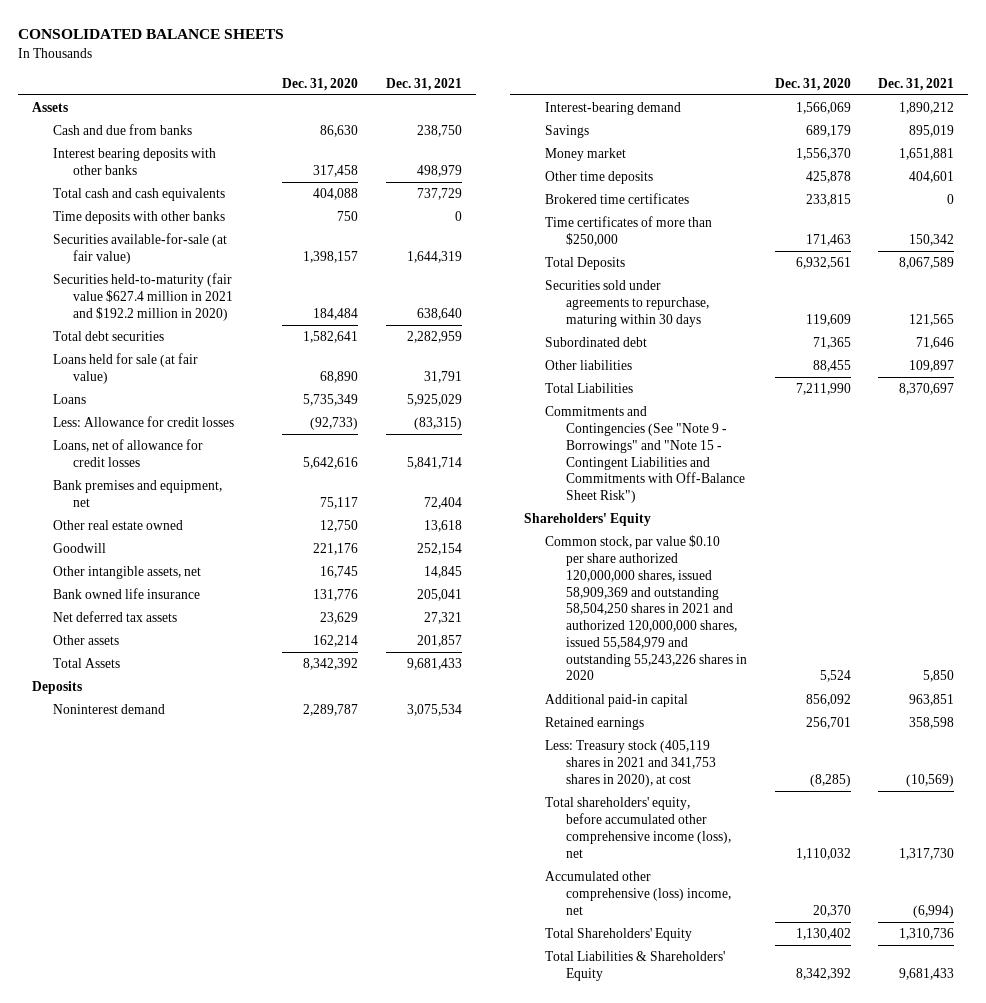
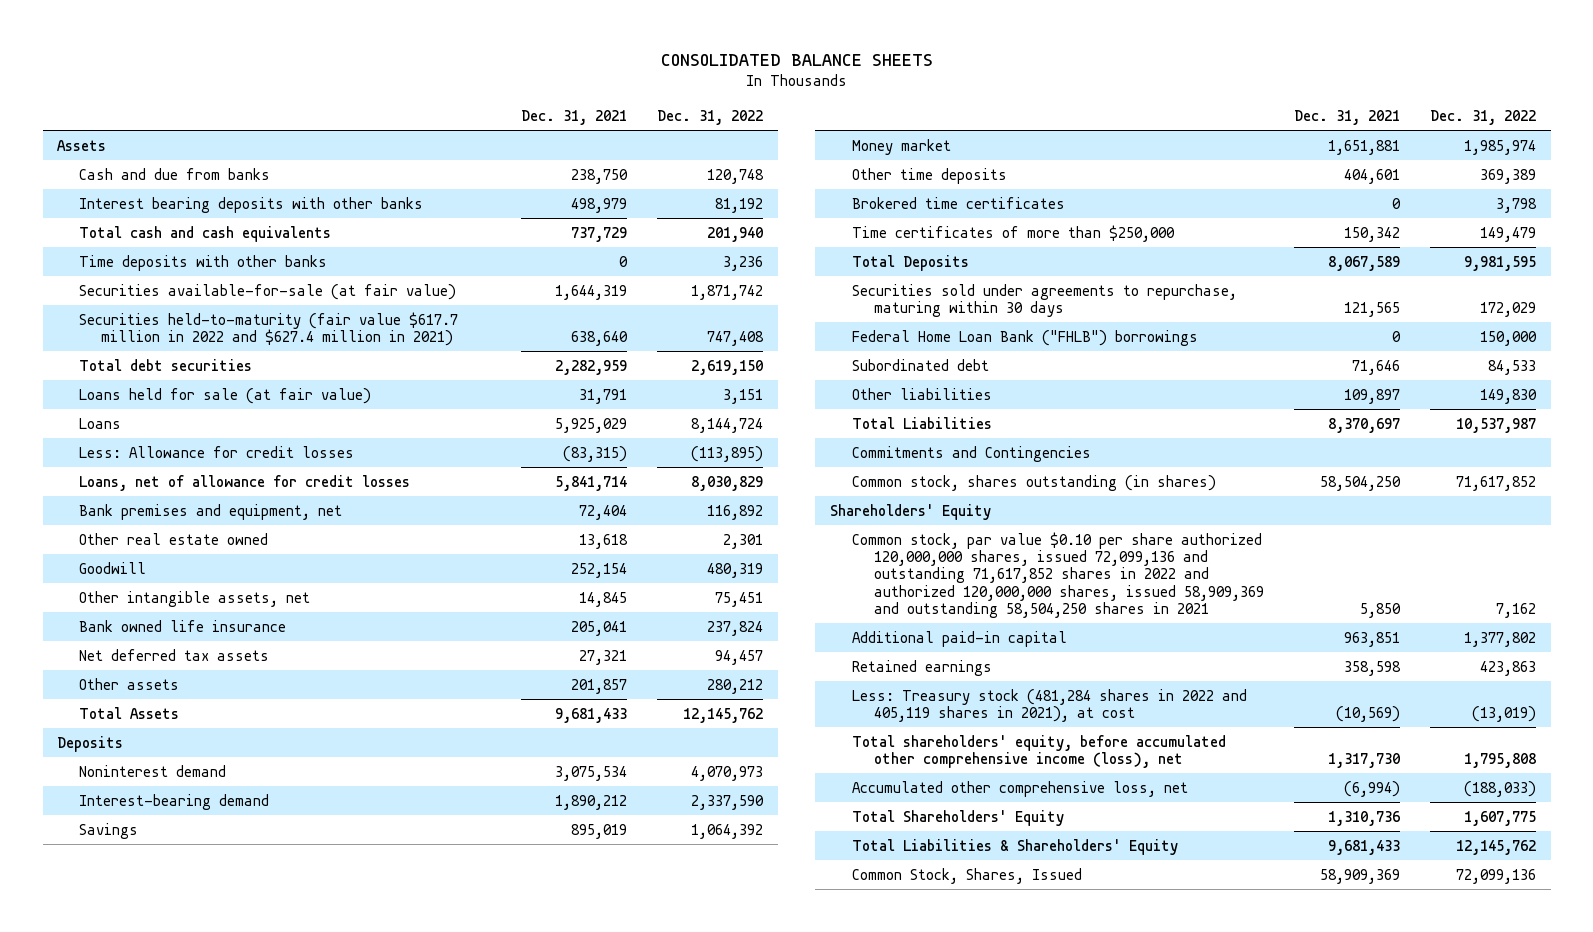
[282,77,359,91] Dec. 31, 2020 -> none
none -> [656,109,763,125] Dec. 31, 2022
[52,273,234,321] Securities held-to-maturity (fair value $627.4 million in 2021 and $192.2 million in 2020) -> [79,311,459,346] Securities held-to-maturity (fair value $617.7 million in 2022 and $627.4 million in 2021)
none -> [852,329,1199,346] Federal Home Loan Bank ("FHLB") borrowings
[544,406,745,504] Commitments and Contingencies (See "Note 9 - Borrowings" and "Note 15 - Contingent Liabilities and Commitments with Off-Balance Sheet Risk") -> [852,445,1092,462] Commitments and Contingencies
none -> [852,474,1217,491] Common stock, shares outstanding (in shares)
[544,535,747,681] Common stock, par value $0.10 per share authorized 120,000,000 shares, issued 58,909,369 and outstanding 58,504,250 shares in 2021 and authorized 120,000,000 shares, issued 55,584,979 and outstanding 55,243,226 shares in 2020 -> [852,531,1265,619] Common stock, par value $0.10 per share authorized 120,000,000 shares, issued 72,099,136 and outstanding 71,617,852 shares in 2022 and authorized 120,000,000 shares, issued 58,909,369 and outstanding 58,504,250 shares in 2021
[544,740,716,787] Less: Treasury stock (405,119 shares in 2021 and 341,753 shares in 2020), at cost -> [852,688,1248,722] Less: Treasury stock (481,284 shares in 2022 and 405,119 shares in 2021), at cost
[544,871,731,915] Accumulated other comprehensive (loss) income, net -> [852,780,1189,797] Accumulated other comprehensive loss, net
none -> [852,867,1083,884] Common Stock, Shares, Issued

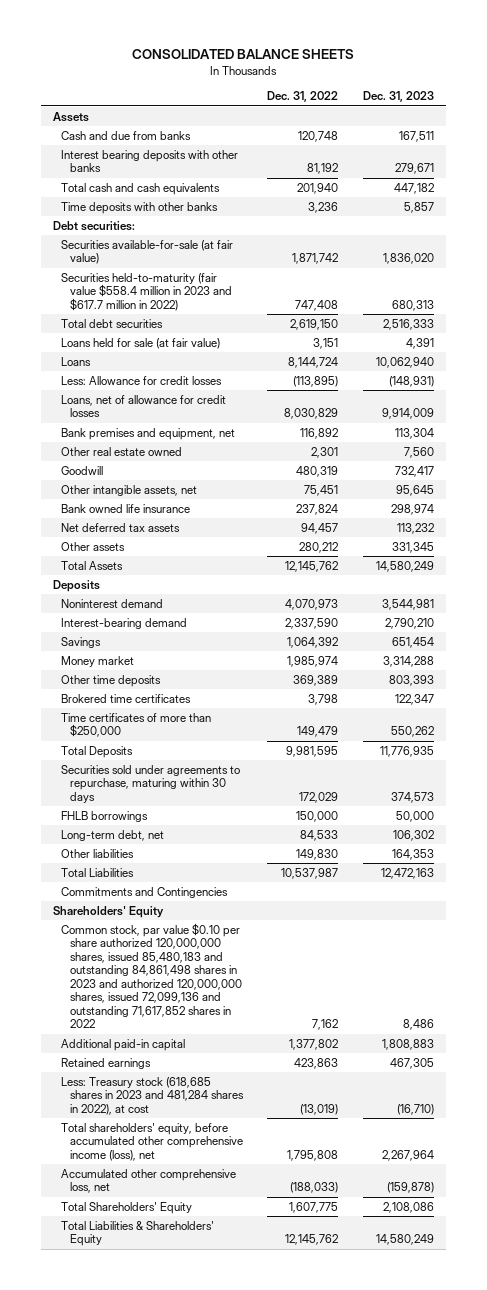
[521,109,628,125] Dec. 31, 2021 -> none
none -> [362,91,434,103] Dec. 31, 2023
none -> [52,220,135,231] Debt securities:
[79,311,459,346] Securities held-to-maturity (fair value $617.7 million in 2022 and $627.4 million in 2021) -> [61,272,232,311] Securities held-to-maturity (fair value $558.4 million in 2023 and $617.7 million in 2022)
[852,329,1199,346] Federal Home Loan Bank ("FHLB") borrowings -> [61,810,149,822] FHLB borrowings
[852,358,990,371] Subordinated debt -> [61,829,165,841] Long-term debt, net
[852,474,1217,491] Common stock, shares outstanding (in shares) -> none
[852,531,1265,619] Common stock, par value $0.10 per share authorized 120,000,000 shares, issued 72,099,136 and outstanding 71,617,852 shares in 2022 and authorized 120,000,000 shares, issued 58,909,369 and outstanding 58,504,250 shares in 2021 -> [61,922,242,1029] Common stock, par value $0.10 per share authorized 120,000,000 shares, issued 85,480,183 and outstanding 84,861,498 shares in 2023 and authorized 120,000,000 shares, issued 72,099,136 and outstanding 71,617,852 shares in 2022
[852,688,1248,722] Less: Treasury stock (481,284 shares in 2022 and 405,119 shares in 2021), at cost -> [61,1076,244,1115] Less: Treasury stock (618,685 shares in 2023 and 481,284 shares in 2022), at cost
[852,867,1083,884] Common Stock, Shares, Issued -> none

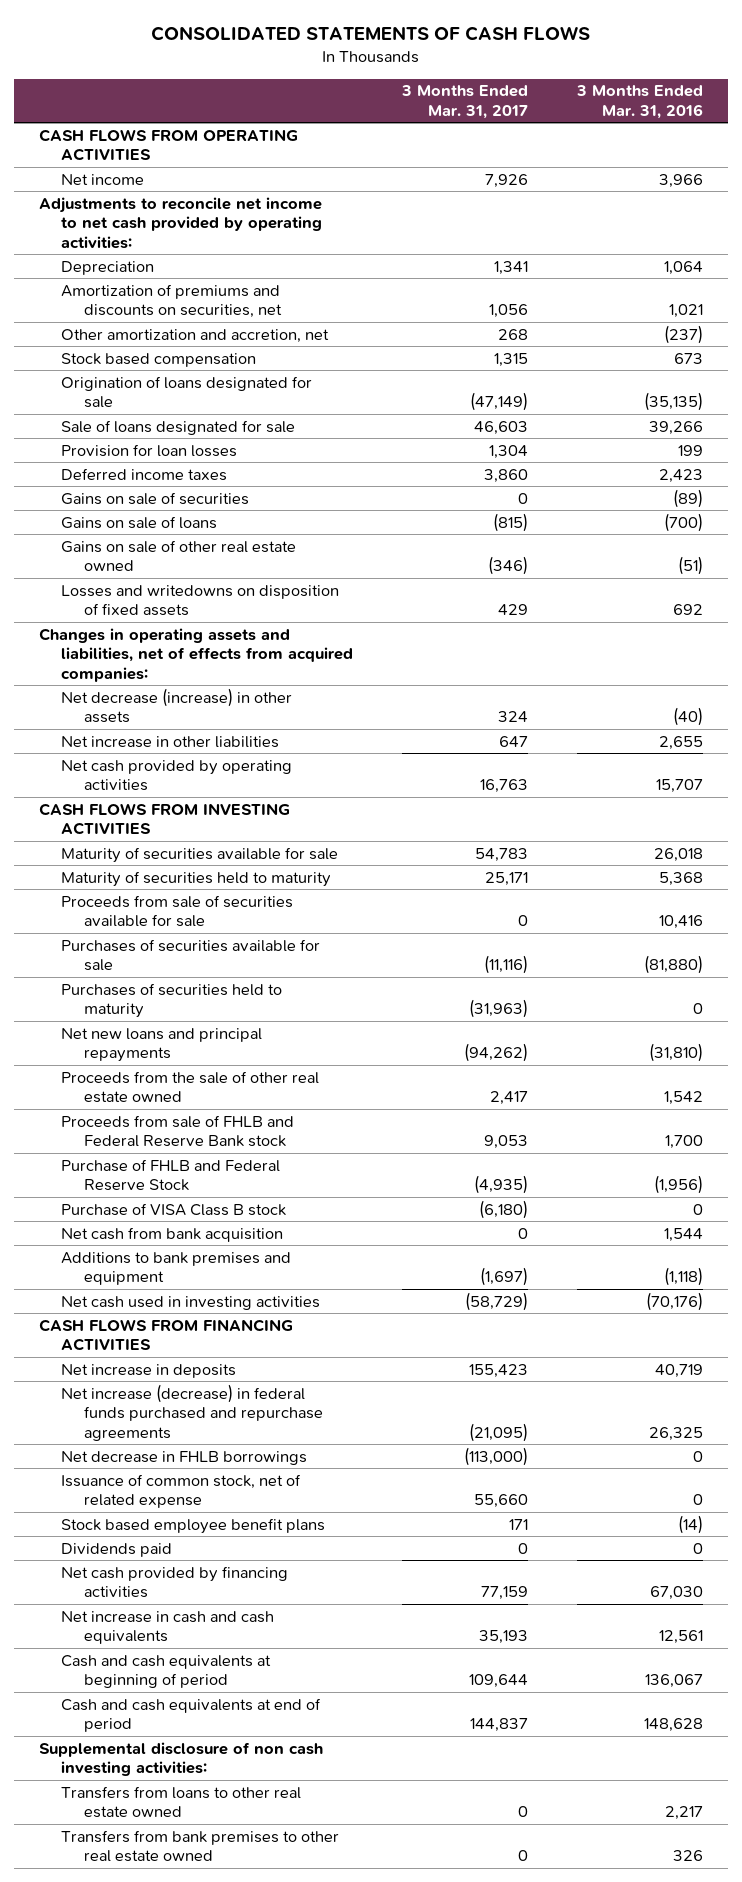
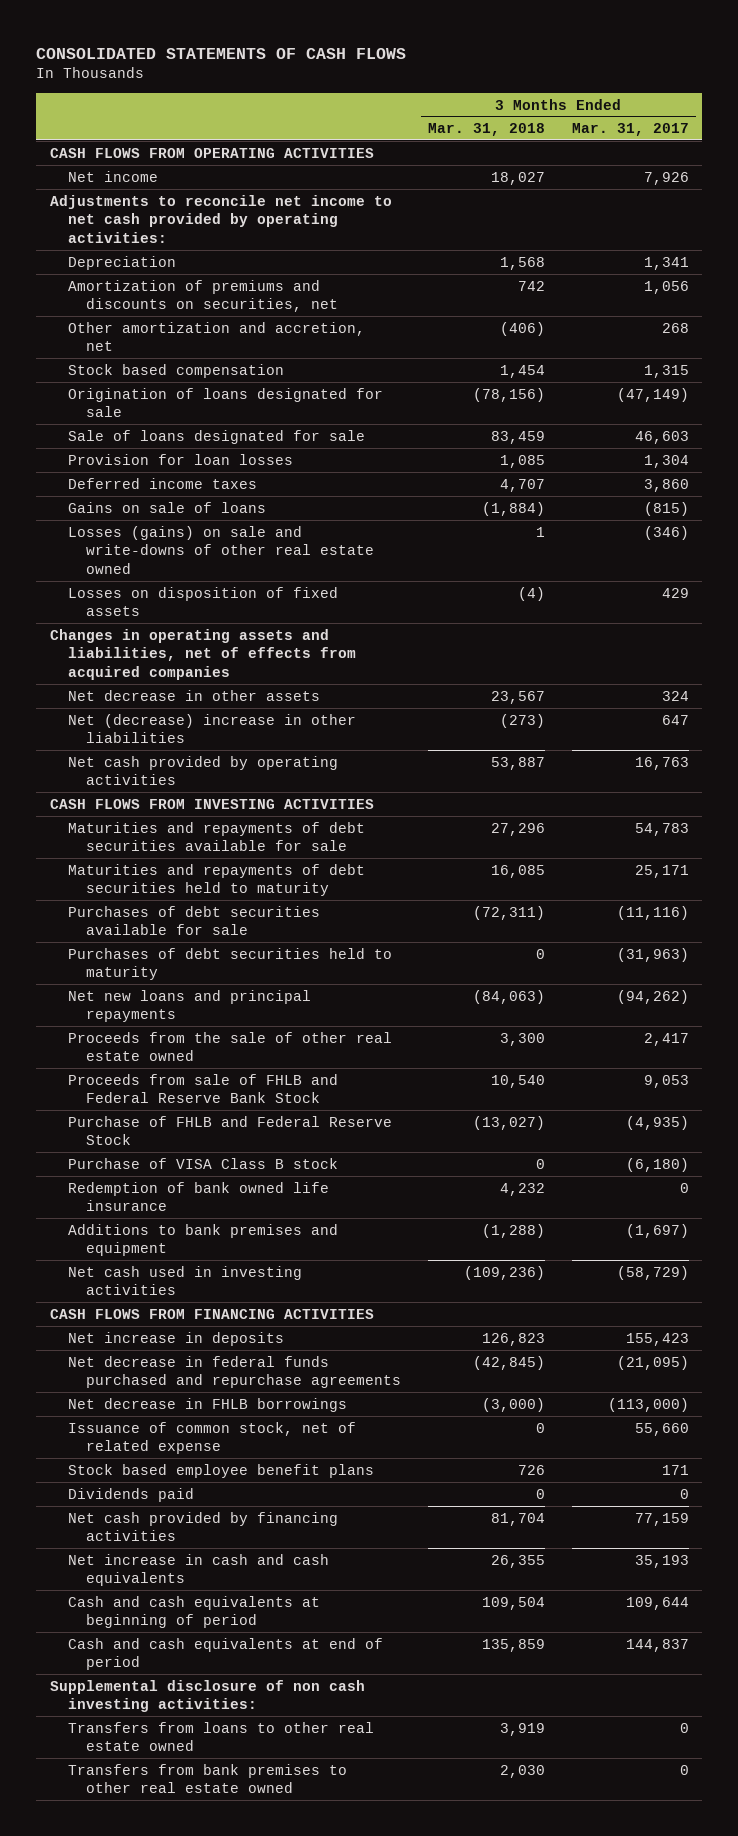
[576,85,704,119] 3 Months Ended Mar. 31, 2016 -> none
none -> [428,123,546,137] Mar. 31, 2018
[61,491,250,505] Gains on sale of securities -> none
[61,539,297,572] Gains on sale of other real estate owned -> [67,525,375,575] Losses (gains) on sale and write-downs of other real estate owned
[61,584,340,617] Losses and writedowns on disposition of fixed assets -> [67,586,338,617] Losses on disposition of fixed assets
[38,627,354,682] Changes in operating assets and liabilities, net of effects from acquired companies: -> [49,628,356,681] Changes in operating assets and liabilities, net of effects from acquired companies
[61,687,293,724] Net decrease (increase) in other assets -> [67,689,320,701] Net decrease in other assets
[61,735,280,748] Net increase in other liabilities -> [67,713,356,744] Net (decrease) increase in other liabilities
[61,894,294,928] Proceeds from sale of securities available for sale -> none
[61,846,339,863] Maturity of securities available for sale -> [67,821,365,852] Maturities and repayments of debt securities available for sale
[61,870,332,887] Maturity of securities held to maturity -> [67,863,365,897] Maturities and repayments of debt securities held to maturity
[61,938,321,972] Purchases of securities available for sale -> [67,905,320,936] Purchases of debt securities available for sale
[61,982,283,1019] Purchases of securities held to maturity -> [67,947,392,981] Purchases of debt securities held to maturity
[61,1114,295,1148] Proceeds from sale of FHLB and Federal Reserve Bank stock -> [67,1073,338,1104] Proceeds from sale of FHLB and Federal Reserve Bank Stock
[61,1226,284,1242] Net cash from bank acquisition -> none
none -> [67,1181,329,1212] Redemption of bank owned life insurance
[61,1383,323,1441] Net increase (decrease) in federal funds purchased and repurchase agreements -> [67,1355,402,1389] Net decrease in federal funds purchased and repurchase agreements

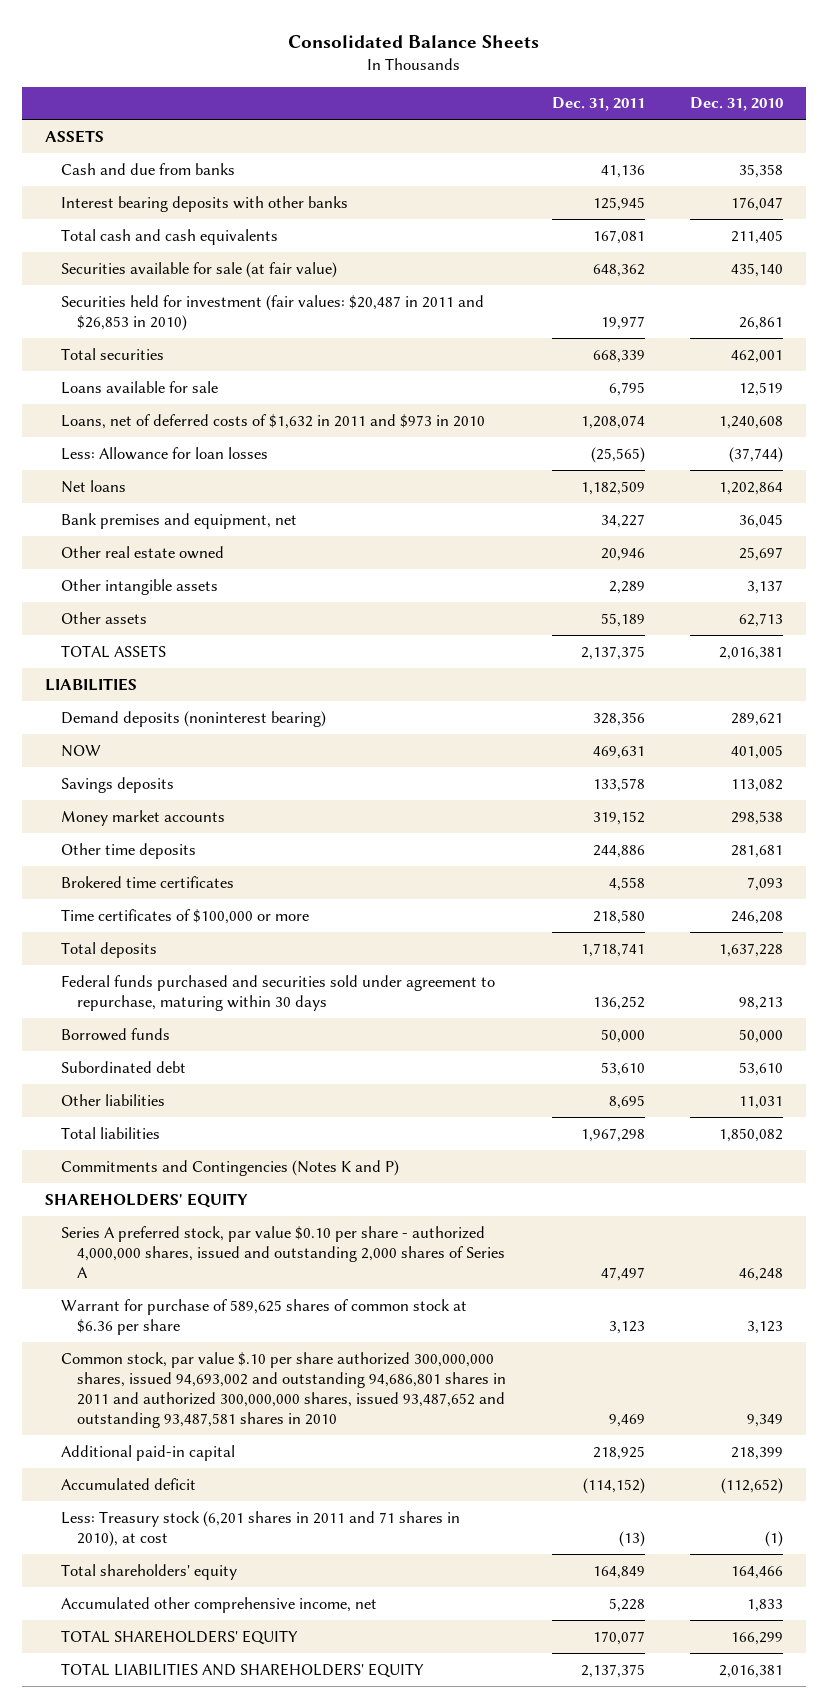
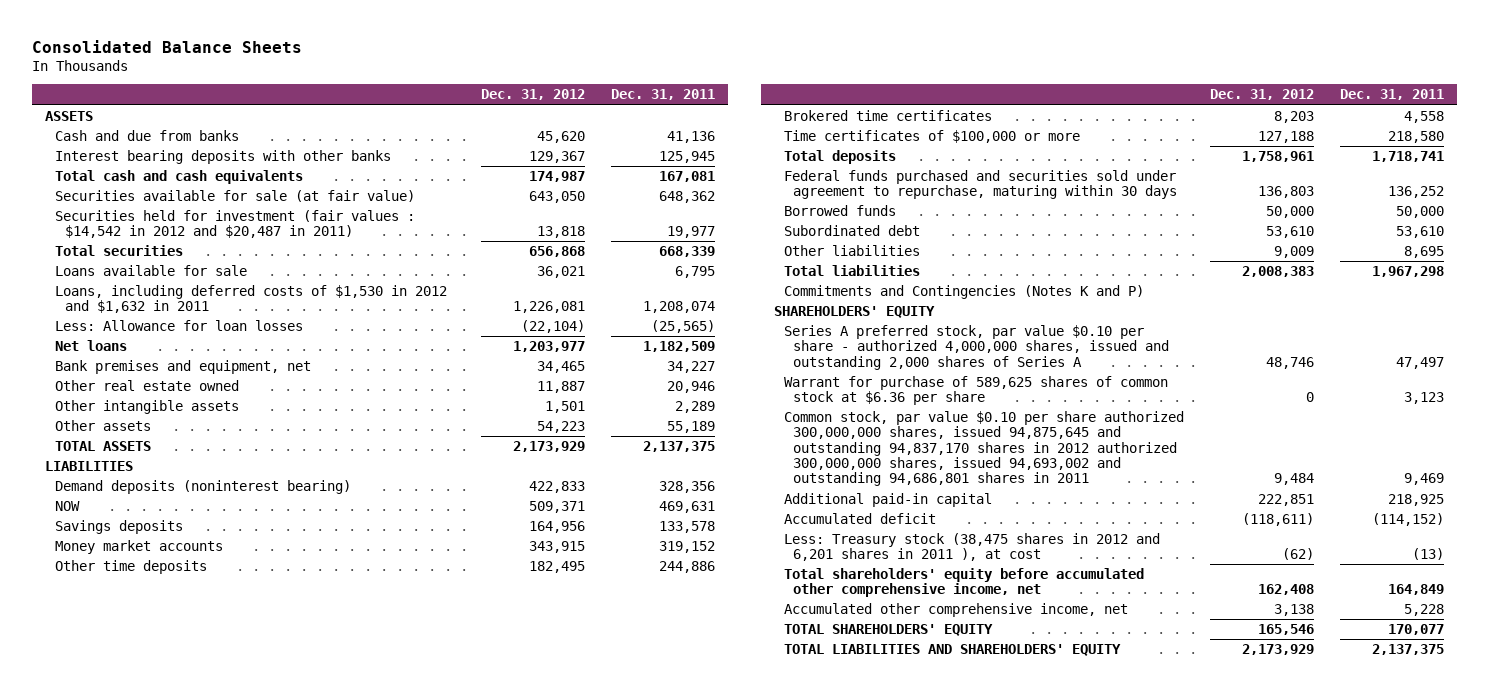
[690,97,784,112] Dec. 31, 2010 -> none
none -> [481,89,586,101] Dec. 31, 2012
[61,294,485,331] Securities held for investment (fair values: $20,487 in 2011 and $26,853 in 2010) -> [55,209,416,239] Securities held for investment (fair values : $14,542 in 2012 and $20,487 in 2011)
[61,413,486,429] Loans, net of deferred costs of $1,632 in 2011 and $973 in 2010 -> [55,284,448,314] Loans, including deferred costs of $1,530 in 2012 and $1,632 in 2011
[61,1351,507,1429] Common stock, par value $.10 per share authorized 300,000,000 shares, issued 94,693,002 and outstanding 94,686,801 shares in 2011 and authorized 300,000,000 shares, issued 93,487,652 and outstanding 93,487,581 shares in 2010 -> [783,410,1184,487] Common stock, par value $0.10 per share authorized 300,000,000 shares, issued 94,875,645 and outstanding 94,837,170 shares in 2012 authorized 300,000,000 shares, issued 94,693,002 and outstanding 94,686,801 shares in 2011
[61,1510,461,1547] Less: Treasury stock (6,201 shares in 2011 and 71 shares in 2010), at cost -> [783,532,1160,562] Less: Treasury stock (38,475 shares in 2012 and 6,201 shares in 2011 ), at cost
[61,1563,238,1580] Total shareholders' equity -> [783,567,1144,598] Total shareholders' equity before accumulated other comprehensive income, net

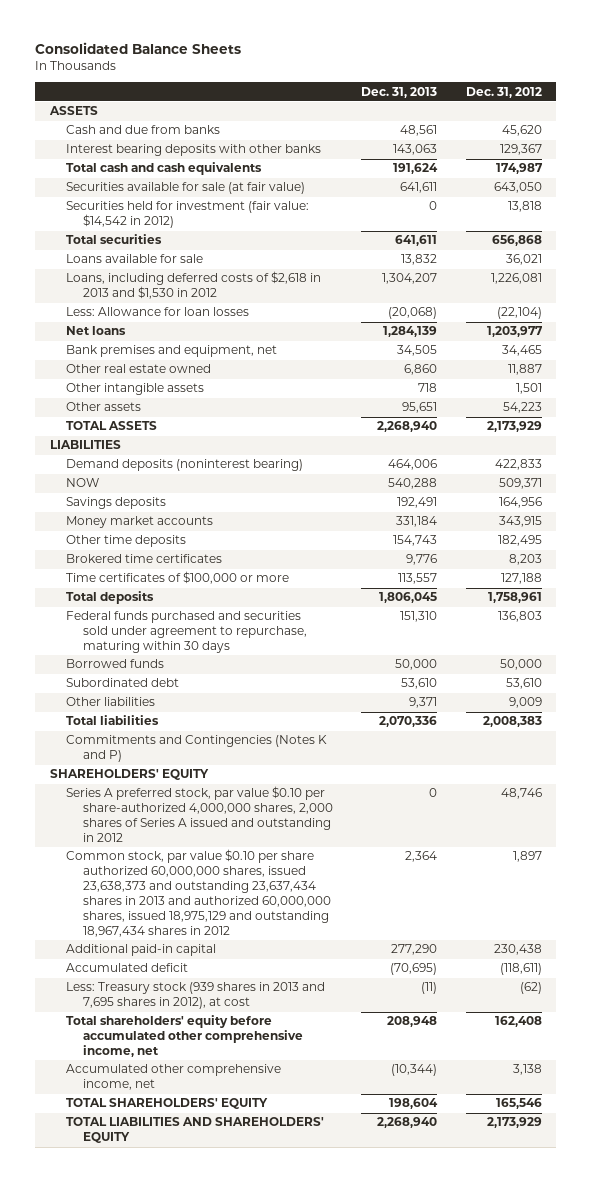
[611,89,716,101] Dec. 31, 2011 -> none
none -> [361,86,438,98] Dec. 31, 2013
[55,209,416,239] Securities held for investment (fair values : $14,542 in 2012 and $20,487 in 2011) -> [66,201,310,229] Securities held for investment (fair value: $14,542 in 2012)
[55,284,448,314] Loans, including deferred costs of $1,530 in 2012 and $1,632 in 2011 -> [66,271,322,300] Loans, including deferred costs of $2,618 in 2013 and $1,530 in 2012
[783,375,1168,406] Warrant for purchase of 589,625 shares of common stock at $6.36 per share -> none
[783,324,1170,370] Series A preferred stock, par value $0.10 per share - authorized 4,000,000 shares, issued and outstanding 2,000 shares of Series A -> [66,786,333,843] Series A preferred stock, par value $0.10 per share-authorized 4,000,000 shares, 2,000 shares of Series A issued and outstanding in 2012
[783,410,1184,487] Common stock, par value $0.10 per share authorized 300,000,000 shares, issued 94,875,645 and outstanding 94,837,170 shares in 2012 authorized 300,000,000 shares, issued 94,693,002 and outstanding 94,686,801 shares in 2011 -> [66,849,331,938] Common stock, par value $0.10 per share authorized 60,000,000 shares, issued 23,638,373 and outstanding 23,637,434 shares in 2013 and authorized 60,000,000 shares, issued 18,975,129 and outstanding 18,967,434 shares in 2012
[1273,473,1314,486] 9,484 -> [512,851,542,863] 1,897
[1257,493,1314,506] 222,851 -> [493,944,542,956] 230,438
[783,532,1160,562] Less: Treasury stock (38,475 shares in 2012 and 6,201 shares in 2011 ), at cost -> [66,982,326,1010] Less: Treasury stock (939 shares in 2013 and 7,695 shares in 2012), at cost

